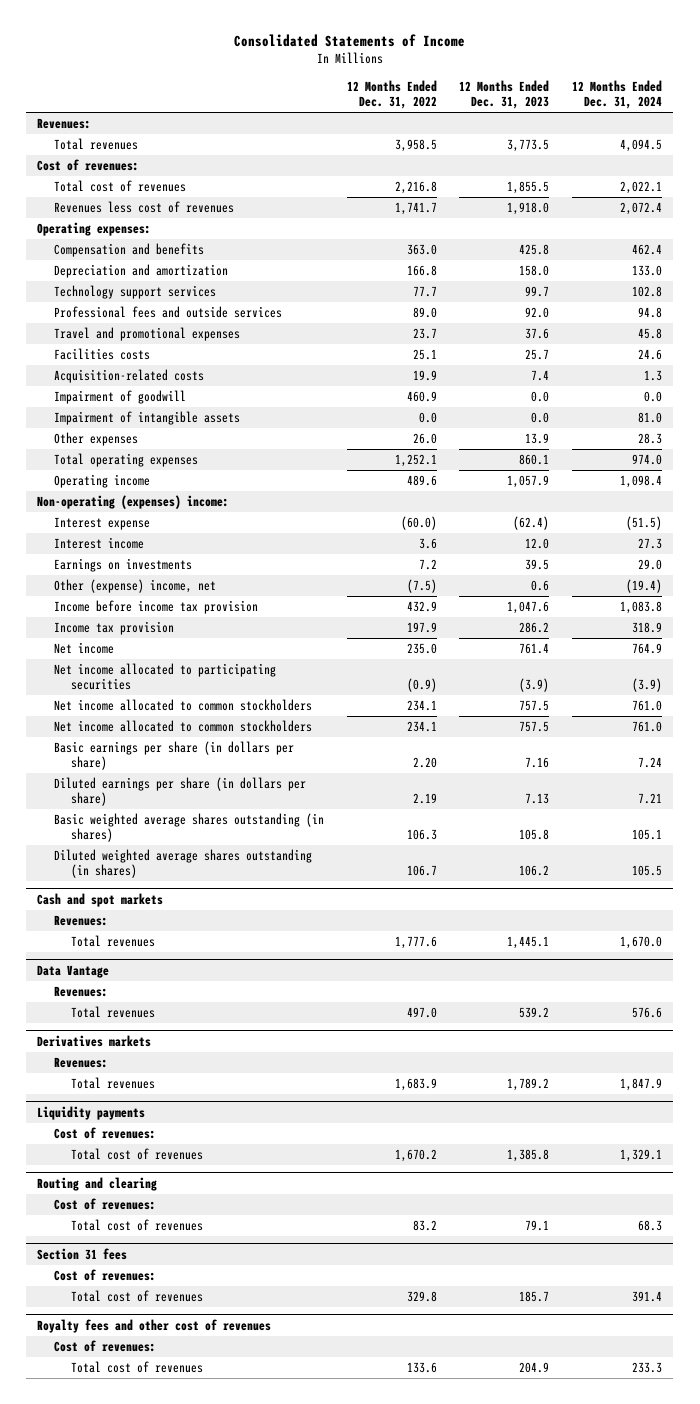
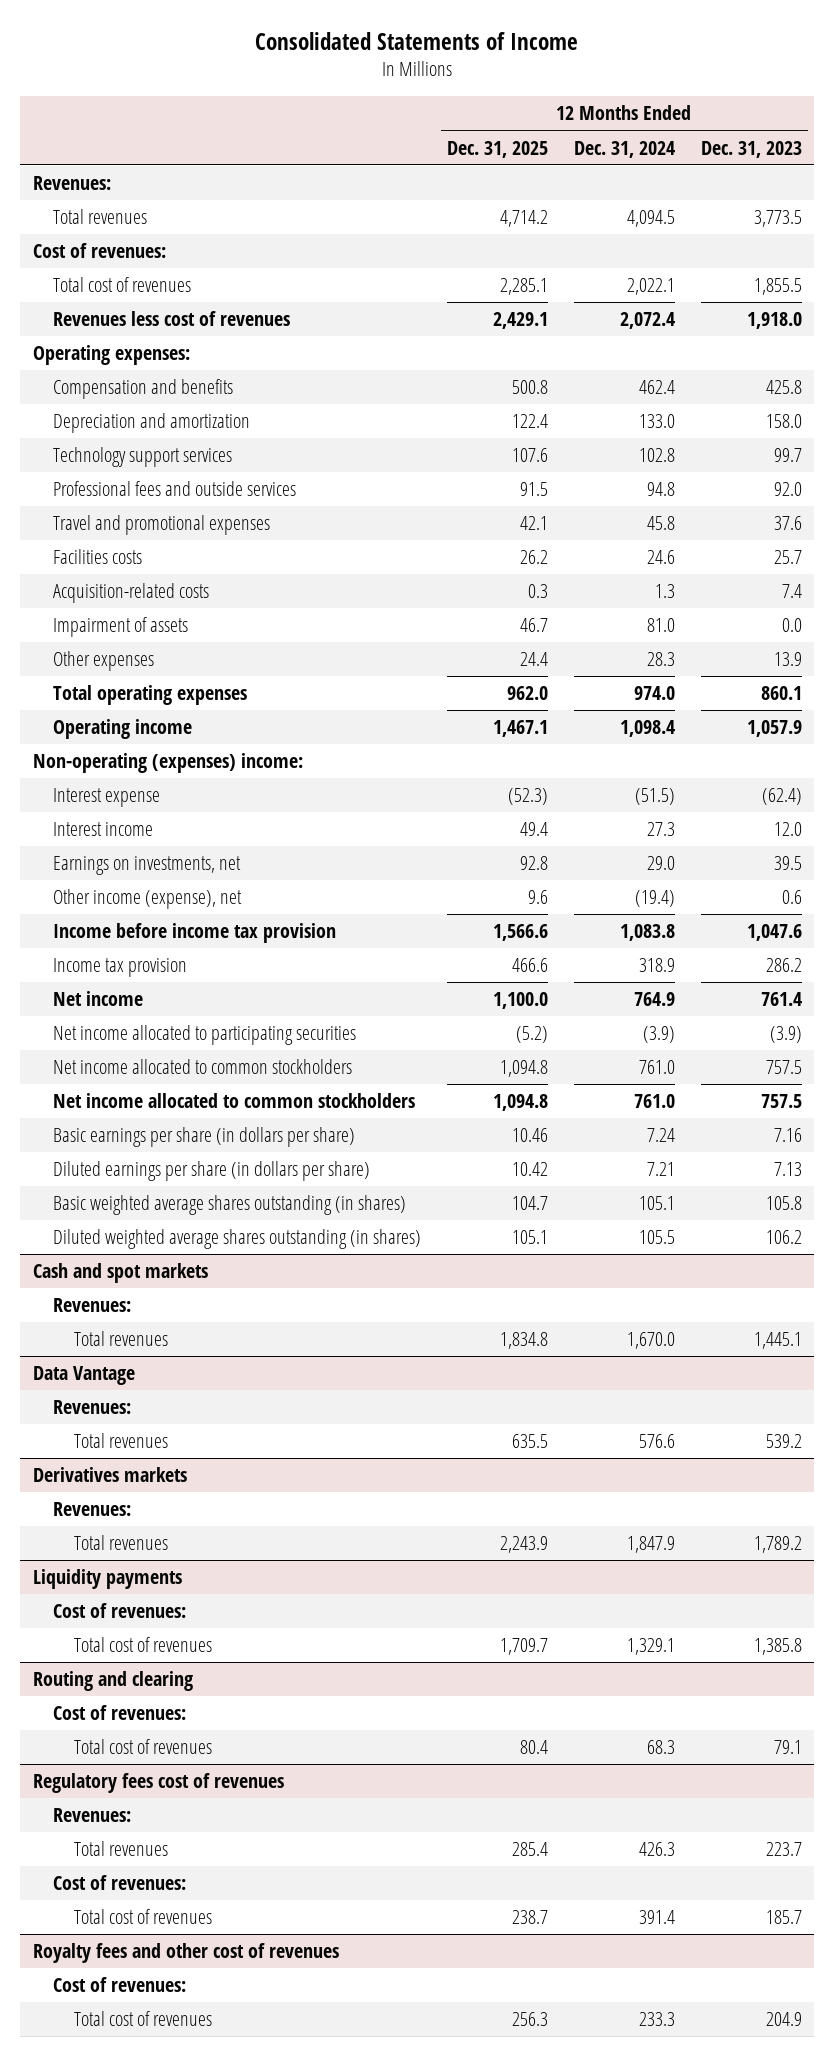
[346,79,437,110] 12 Months Ended Dec. 31, 2022 -> none
none -> [447,140,549,158] Dec. 31, 2025
[54,390,187,405] Impairment of goodwill -> none
[54,411,241,426] Impairment of intangible assets -> [53,617,189,638] Impairment of assets
[54,558,193,573] Earnings on investments -> [53,856,242,876] Earnings on investments, net
[54,579,217,594] Other (expense) income, net -> [53,889,243,910] Other income (expense), net
[37,1247,128,1260] Section 31 fees -> none
none -> [32,1773,284,1794] Regulatory fees cost of revenues
none -> [53,1808,132,1823] Revenues:
none -> [74,1841,169,1857] Total revenues

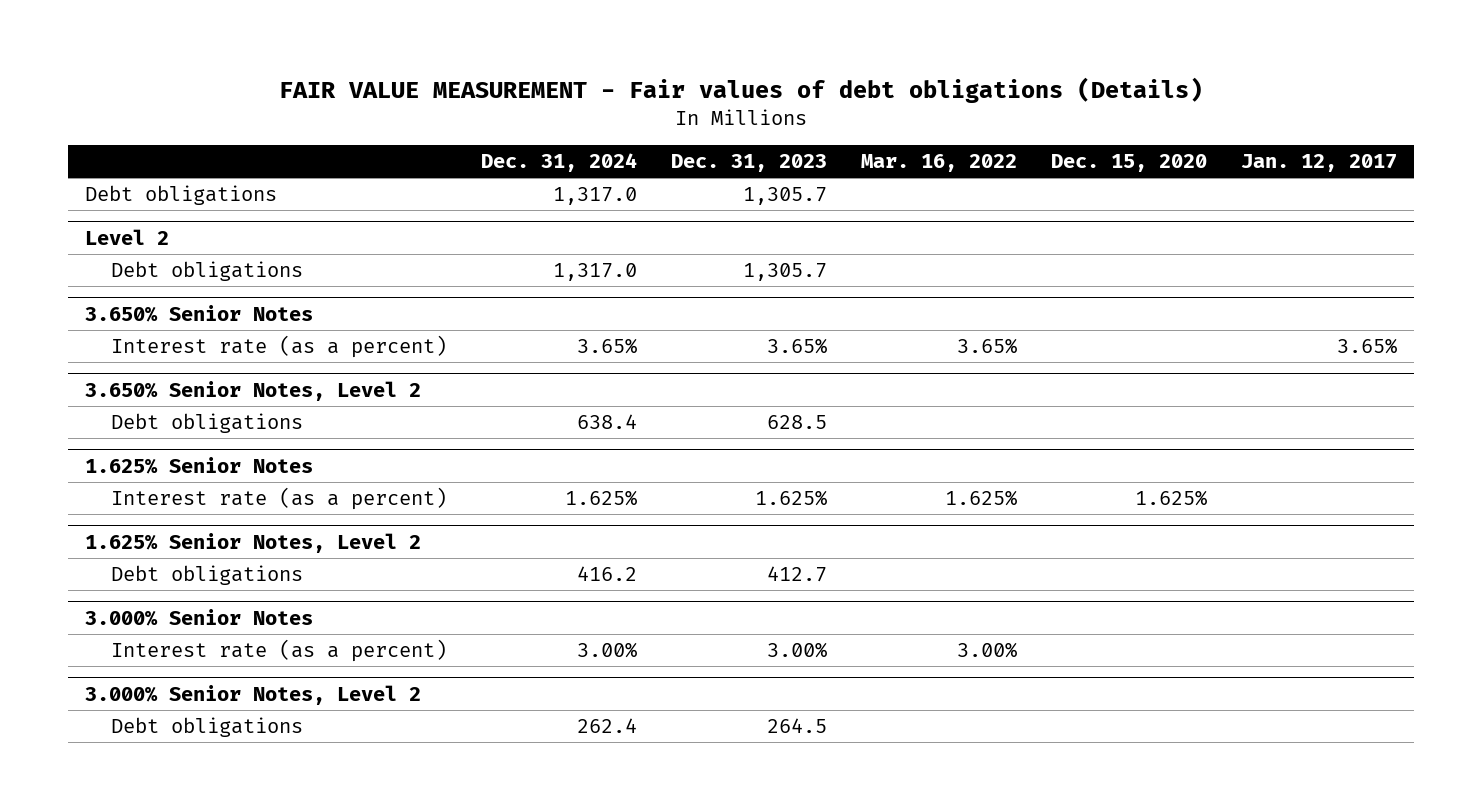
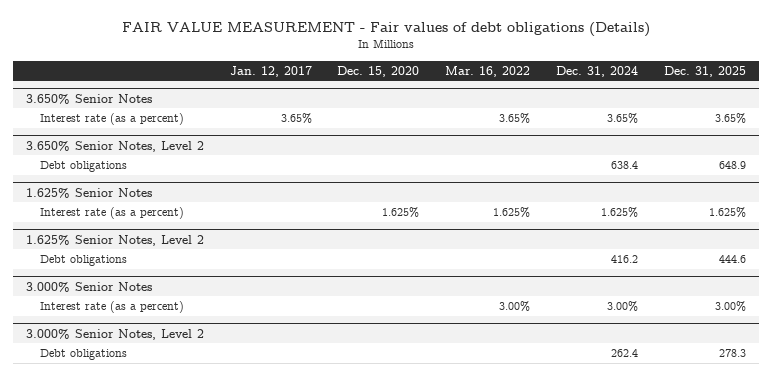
[670,154,827,173] Dec. 31, 2023 -> none
none -> [663,65,746,77] Dec. 31, 2025
[84,185,277,206] Debt obligations -> none
[84,228,169,245] Level 2 -> none
[110,261,303,282] Debt obligations -> none

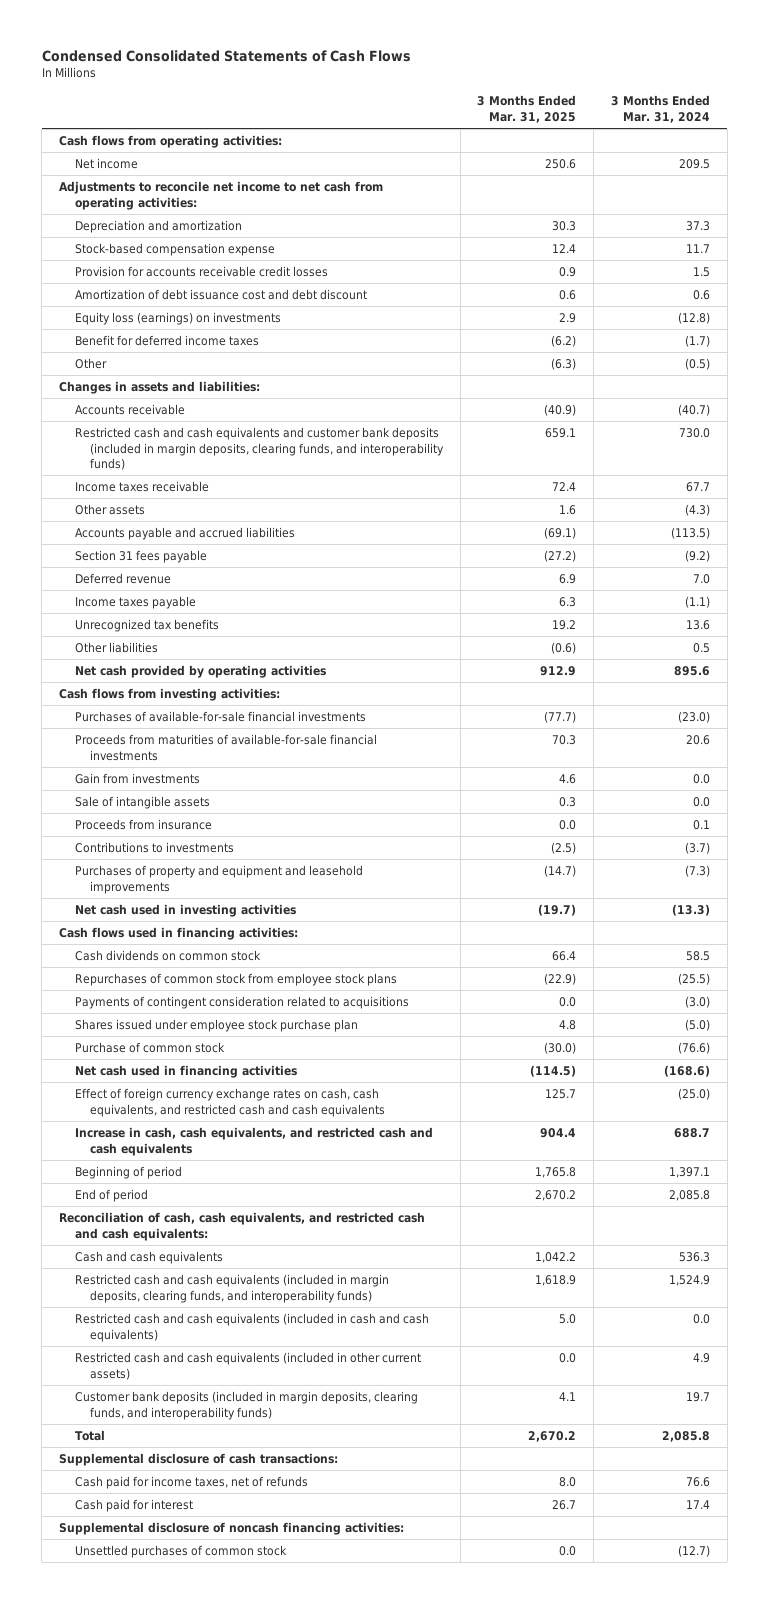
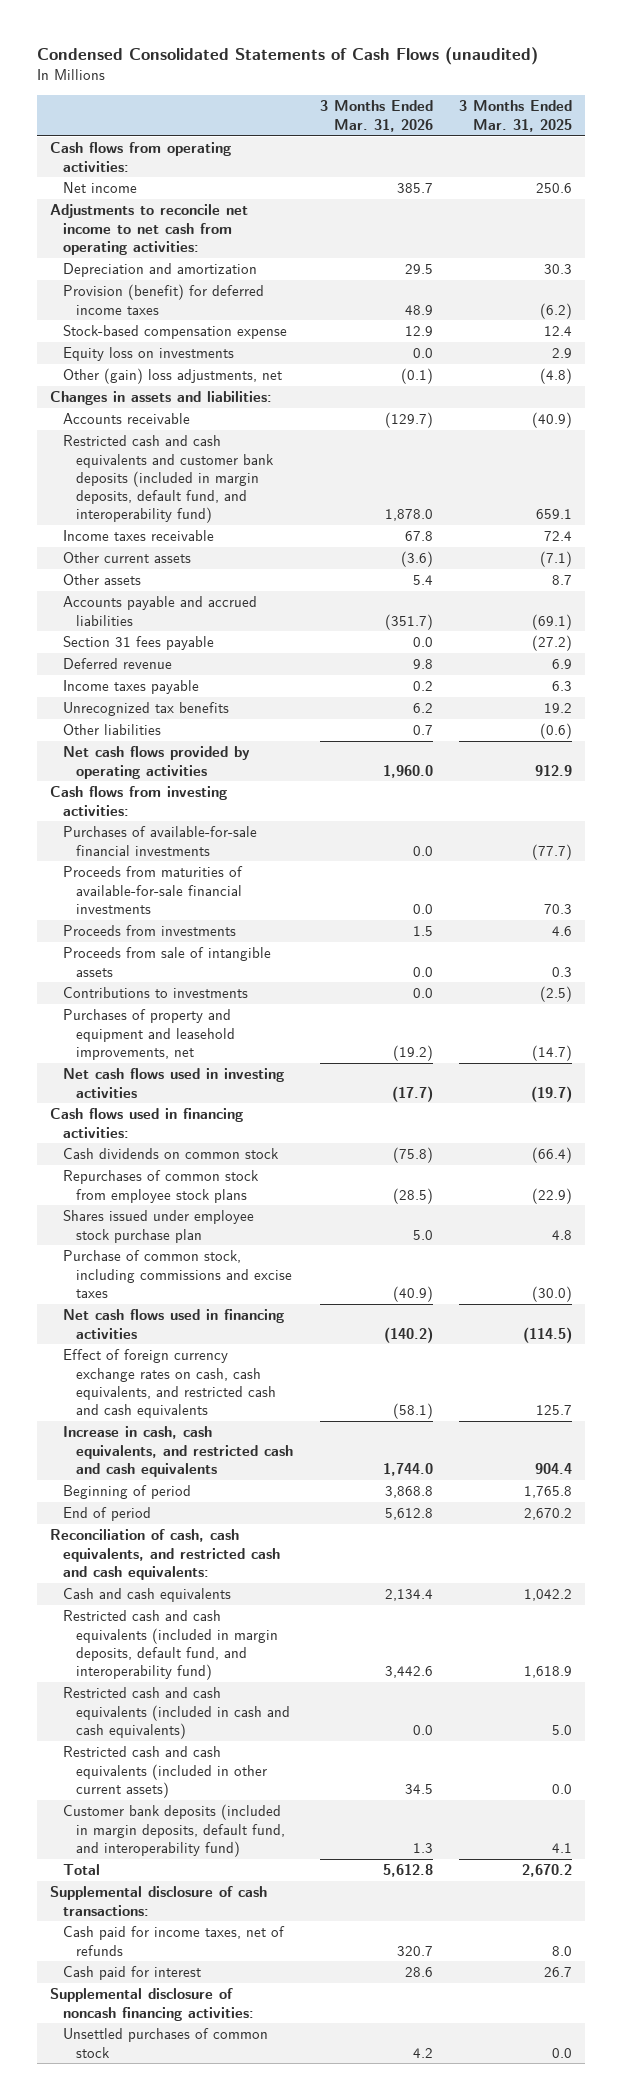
[41,49,411,62] Condensed Consolidated Statements of Cash Flows -> [36,47,538,66] Condensed Consolidated Statements of Cash Flows (unaudited)
[610,95,710,123] 3 Months Ended Mar. 31, 2024 -> none
none -> [319,100,433,132] 3 Months Ended Mar. 31, 2026
none -> [63,284,265,315] Provision (benefit) for deferred income taxes
[74,266,328,278] Provision for accounts receivable credit losses -> none
[74,289,367,301] Amortization of debt issuance cost and debt discount -> none
[74,335,259,347] Benefit for deferred income taxes -> none
[74,312,281,326] Equity loss (earnings) on investments -> [63,347,235,362] Equity loss on investments
[74,358,107,370] Other -> [63,368,283,385] Other (gain) loss adjustments, net
[551,358,577,371] (6.3) -> [539,368,572,385] (4.8)
[74,427,445,470] Restricted cash and cash equivalents and customer bank deposits (included in margin deposits, clearing funds, and interoperability funds) -> [63,435,275,524] Restricted cash and cash equivalents and customer bank deposits (included in margin deposits, default fund, and interoperability fund)
none -> [63,552,192,564] Other current assets
[559,505,577,516] 1.6 -> [551,575,572,586] 8.7
[74,665,326,679] Net cash provided by operating activities -> [63,746,251,779] Net cash flows provided by operating activities
[74,819,212,831] Proceeds from insurance -> none
[74,773,200,785] Gain from investments -> [63,925,237,937] Proceeds from investments
[74,796,210,810] Sale of intangible assets -> [63,947,272,977] Proceeds from sale of intangible assets
[74,865,363,894] Purchases of property and equipment and leasehold improvements -> [63,1009,236,1060] Purchases of property and equipment and leasehold improvements, net
[74,904,296,918] Net cash used in investing activities -> [63,1068,285,1098] Net cash flows used in investing activities
[552,951,577,962] 66.4 -> [531,1147,572,1164] (66.4)
[74,996,409,1010] Payments of contingent consideration related to acquisitions -> none
[74,1042,225,1054] Purchase of common stock -> [63,1250,293,1298] Purchase of common stock, including commissions and excise taxes
[74,1065,297,1079] Net cash used in financing activities -> [63,1309,285,1339] Net cash flows used in financing activities
[74,1274,389,1303] Restricted cash and cash equivalents (included in margin deposits, clearing funds, and interoperability funds) -> [63,1610,279,1680] Restricted cash and cash equivalents (included in margin deposits, default fund, and interoperability fund)
[74,1391,418,1420] Customer bank deposits (included in margin deposits, clearing funds, and interoperability funds) -> [63,1804,286,1857] Customer bank deposits (included in margin deposits, default fund, and interoperability fund)

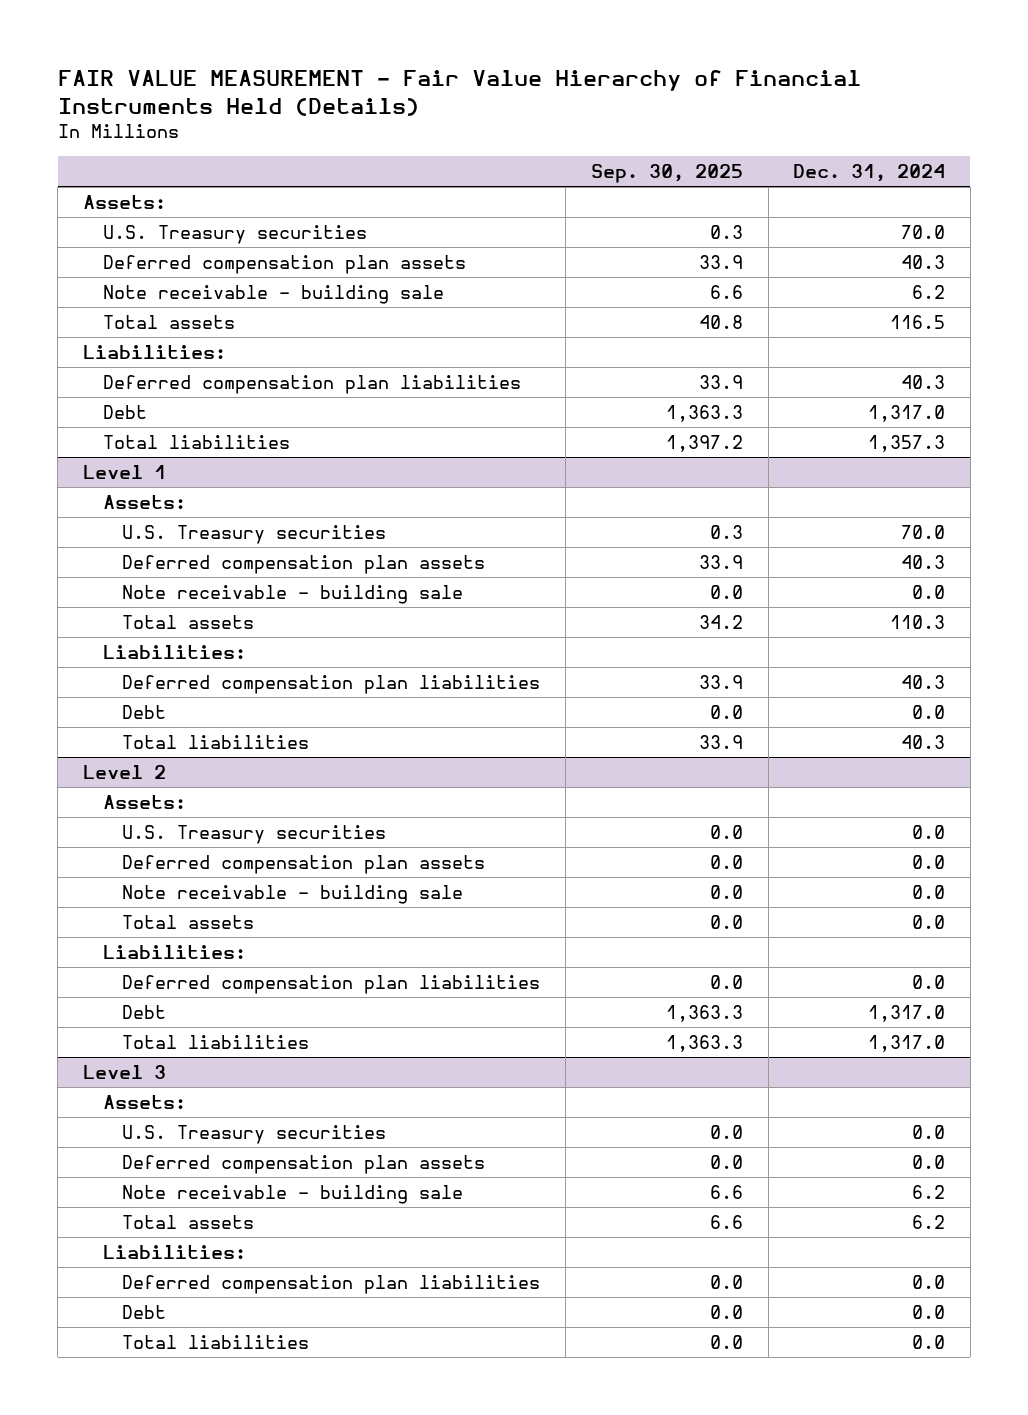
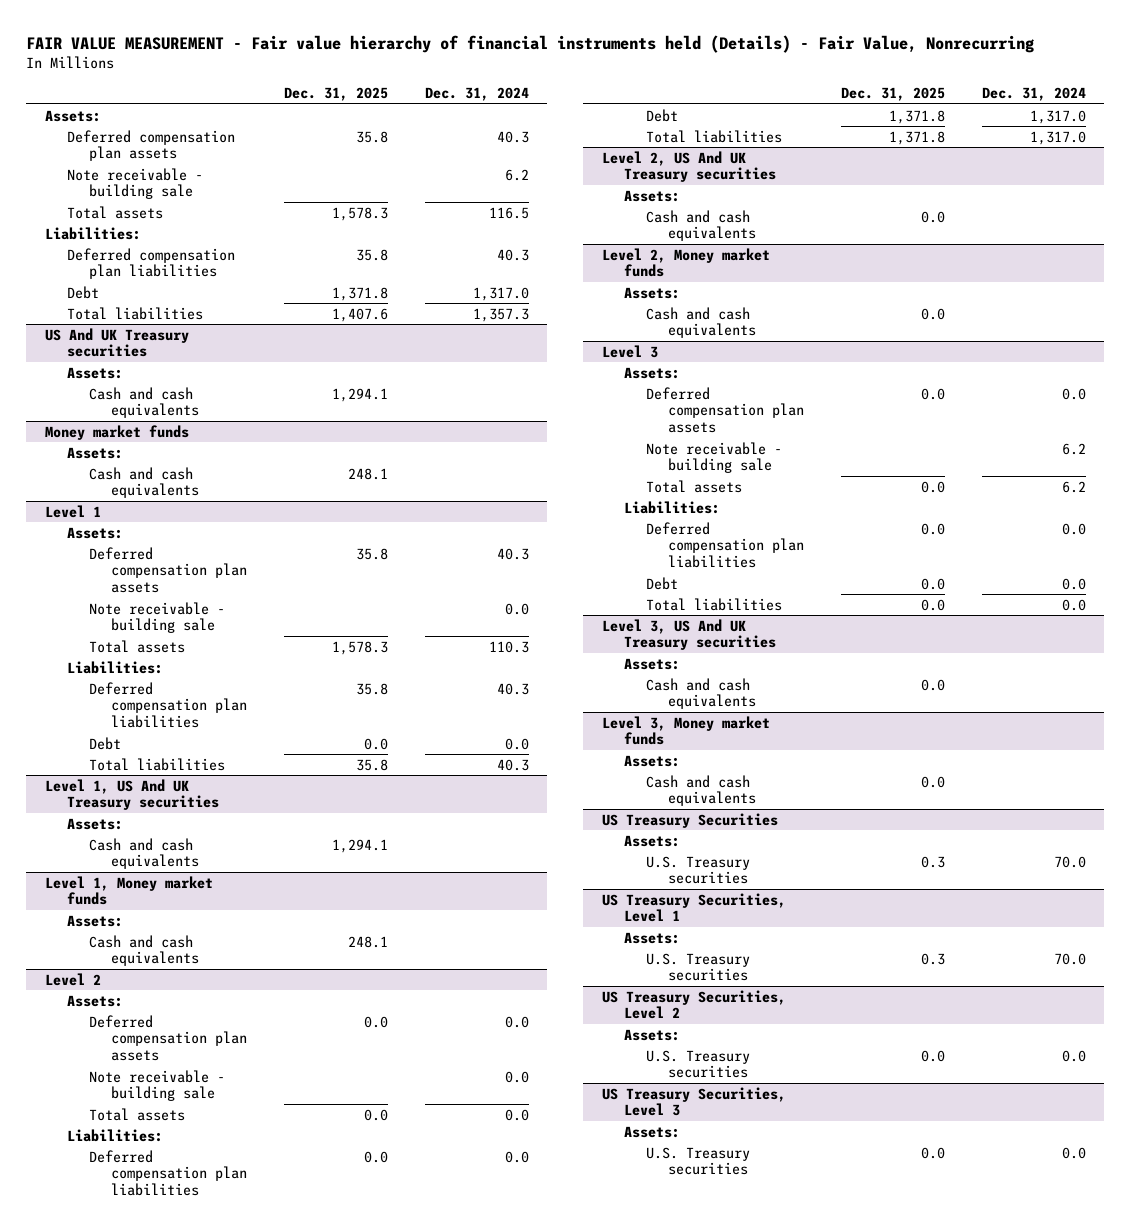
[57,69,861,116] FAIR VALUE MEASUREMENT - Fair Value Hierarchy of Financial Instruments Held (Details) -> [26,34,1035,53] FAIR VALUE MEASUREMENT - Fair value hierarchy of financial instruments held (Details) - Fair Value, Nonrecurring
[590,163,743,183] Sep. 30, 2025 -> none
none -> [283,87,388,102] Dec. 31, 2025
[102,224,367,244] U.S. Treasury securities -> none
none -> [44,327,189,358] US And UK Treasury securities
none -> [66,366,123,379] Assets:
none -> [88,386,199,419] Cash and cash equivalents
none -> [44,424,189,440] Money market funds
none -> [66,446,123,459] Assets:
none -> [88,466,199,499] Cash and cash equivalents
[122,524,387,544] U.S. Treasury securities -> none
none -> [44,778,219,811] Level 1, US And UK Treasury securities
none -> [66,817,123,830] Assets:
none -> [88,837,199,870] Cash and cash equivalents
none -> [44,875,213,906] Level 1, Money market funds
none -> [66,914,123,927] Assets:
none -> [88,934,199,967] Cash and cash equivalents
[122,824,387,844] U.S. Treasury securities -> none
none -> [601,150,776,183] Level 2, US And UK Treasury securities
none -> [623,189,680,202] Assets:
none -> [645,209,756,242] Cash and cash equivalents
none -> [601,247,770,278] Level 2, Money market funds
none -> [623,286,680,299] Assets:
none -> [645,306,756,339] Cash and cash equivalents
[122,1124,387,1144] U.S. Treasury securities -> none
none -> [601,618,776,651] Level 3, US And UK Treasury securities
none -> [623,657,680,670] Assets:
none -> [645,677,756,710] Cash and cash equivalents
none -> [601,715,770,746] Level 3, Money market funds
none -> [623,754,680,767] Assets:
none -> [645,774,756,807] Cash and cash equivalents
none -> [601,812,778,828] US Treasury Securities
none -> [623,834,680,847] Assets:
none -> [645,855,750,885] U.S. Treasury securities
none -> [601,892,786,923] US Treasury Securities, Level 1
none -> [623,931,680,944] Assets:
none -> [645,952,750,982] U.S. Treasury securities
none -> [601,989,786,1020] US Treasury Securities, Level 2
none -> [623,1028,680,1041] Assets:
none -> [645,1049,750,1079] U.S. Treasury securities
none -> [601,1086,786,1117] US Treasury Securities, Level 3
none -> [623,1125,680,1138] Assets:
none -> [645,1146,750,1176] U.S. Treasury securities

